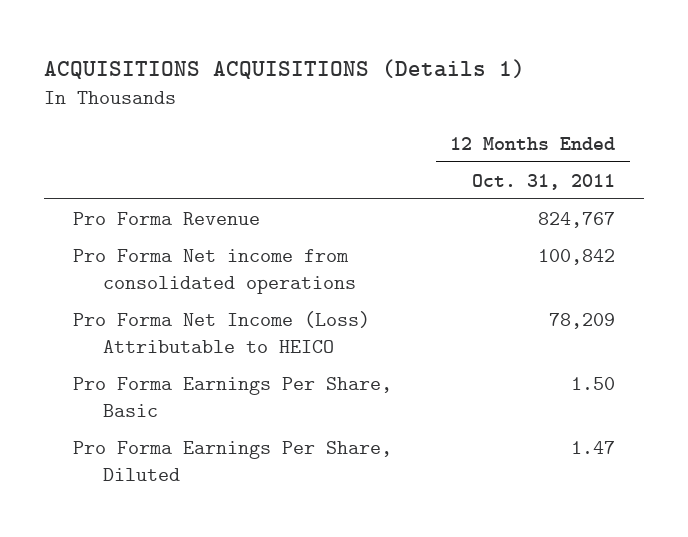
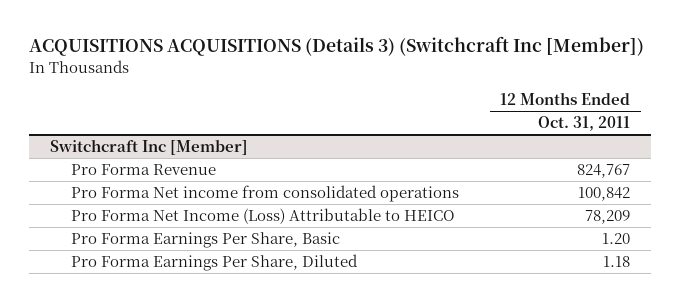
[43,58,525,79] ACQUISITIONS ACQUISITIONS (Details 1) -> [28,36,644,57] ACQUISITIONS ACQUISITIONS (Details 3) (Switchcraft Inc [Member])
none -> [49,139,248,156] Switchcraft Inc [Member]
[571,376,616,390] 1.50 -> [602,233,631,245] 1.20
[571,440,616,454] 1.47 -> [603,256,631,268] 1.18

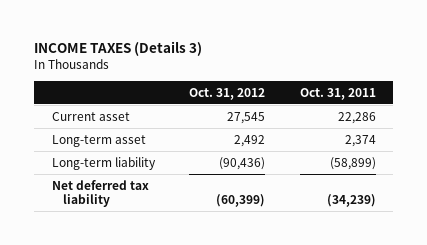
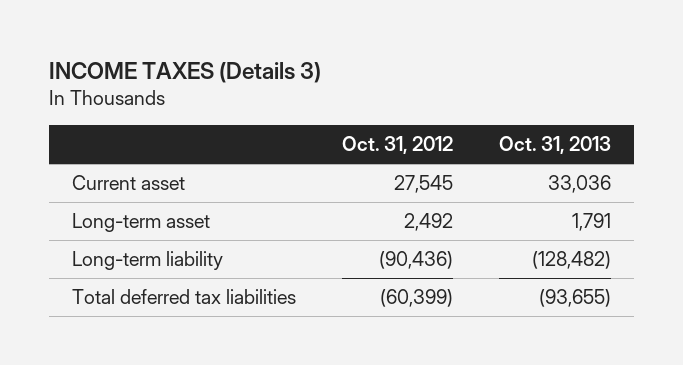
[299,87,376,100] Oct. 31, 2011 -> none
none -> [499,136,612,155] Oct. 31, 2013
[51,179,149,208] Net deferred tax liability -> [71,289,296,305] Total deferred tax liabilities

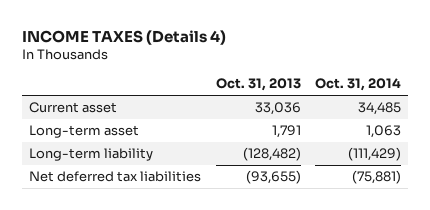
[48,61,321,83] INCOME TAXES (Details 3) -> [21,29,226,45] INCOME TAXES (Details 4)
[341,136,453,155] Oct. 31, 2012 -> none
none -> [315,78,402,92] Oct. 31, 2014
[71,289,296,305] Total deferred tax liabilities -> [29,171,202,183] Net deferred tax liabilities

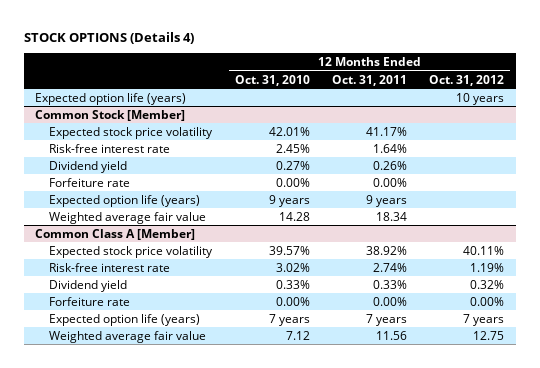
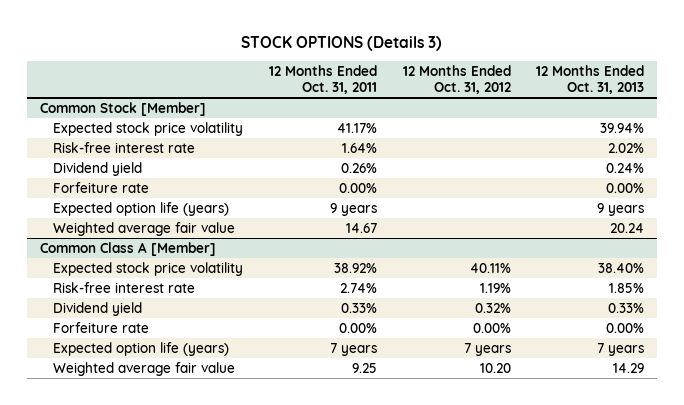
[24,31,195,44] STOCK OPTIONS (Details 4) -> [240,35,442,51] STOCK OPTIONS (Details 3)
[234,74,310,86] Oct. 31, 2010 -> none
none -> [536,65,645,94] 12 Months Ended Oct. 31, 2013
[35,92,187,105] Expected option life (years) -> none
[376,211,408,221] 18.34 -> [345,222,377,233] 14.67
[376,330,408,340] 11.56 -> [351,362,377,373] 9.25
[473,330,505,340] 12.75 -> [479,362,511,373] 10.20

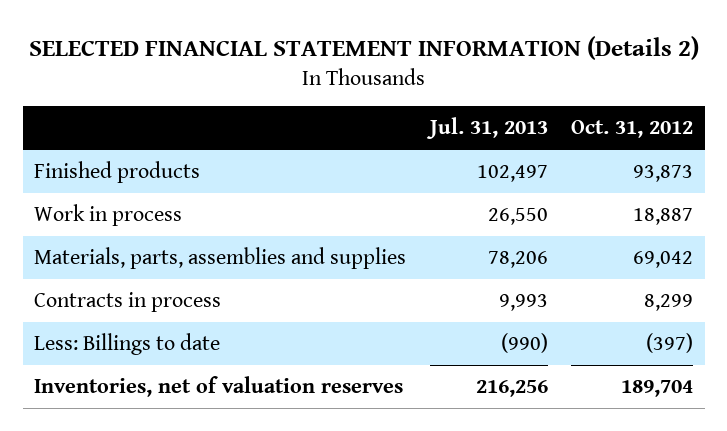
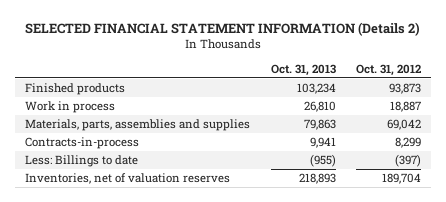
[425,117,548,140] Jul. 31, 2013 -> none
none -> [270,63,336,76] Oct. 31, 2013
[34,292,222,313] Contracts in process -> [25,137,140,150] Contracts-in-process

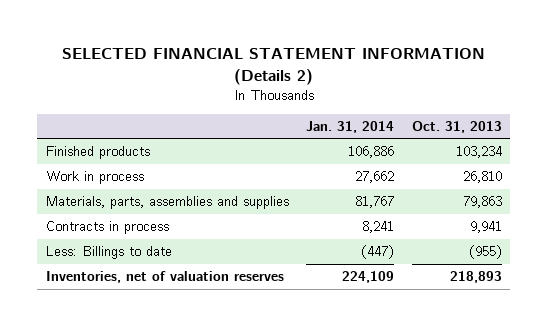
[355,63,421,76] Oct. 31, 2012 -> none
none -> [306,120,395,133] Jan. 31, 2014
[25,137,140,150] Contracts-in-process -> [45,221,169,235] Contracts in process

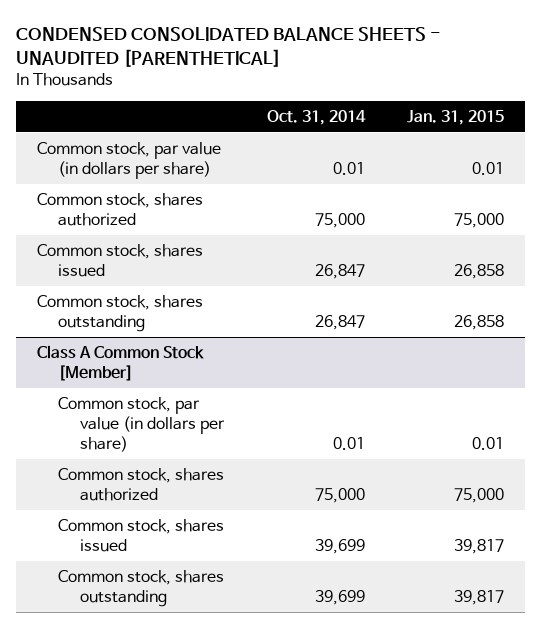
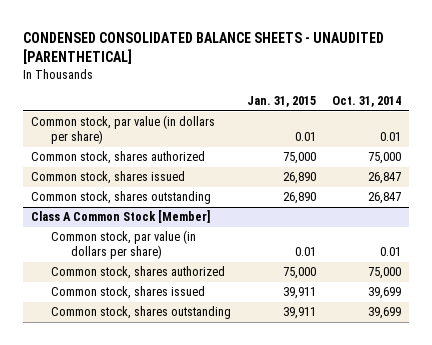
[454,263,505,279] 26,858 -> [282,172,316,185] 26,890
[454,314,505,330] 26,858 -> [282,192,316,205] 26,890
[454,538,505,554] 39,817 -> [282,287,316,300] 39,911
[454,589,505,605] 39,817 -> [282,307,316,320] 39,911

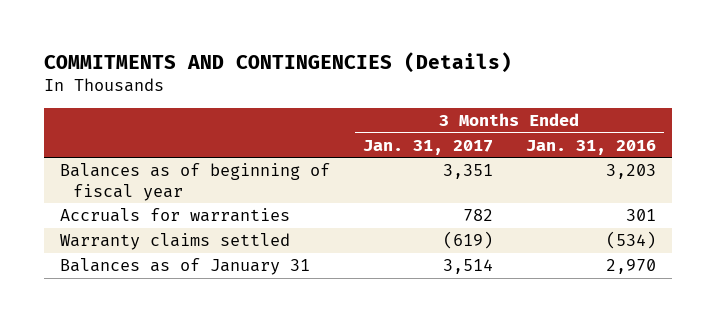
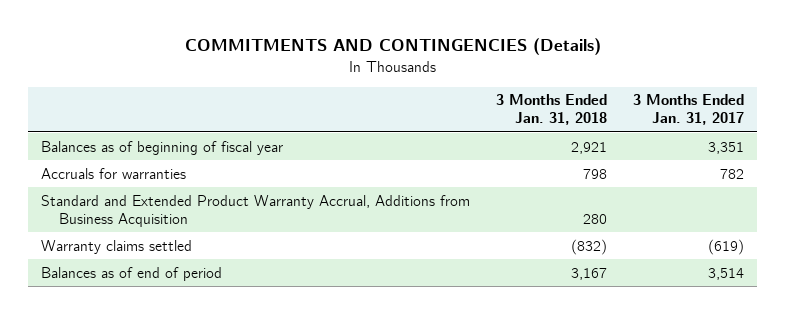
[525,139,656,155] Jan. 31, 2016 -> none
none -> [496,94,608,126] 3 Months Ended Jan. 31, 2018
none -> [41,194,471,227] Standard and Extended Product Warranty Accrual, Additions from Business Acquisition
[60,258,311,276] Balances as of January 31 -> [41,266,223,281] Balances as of end of period

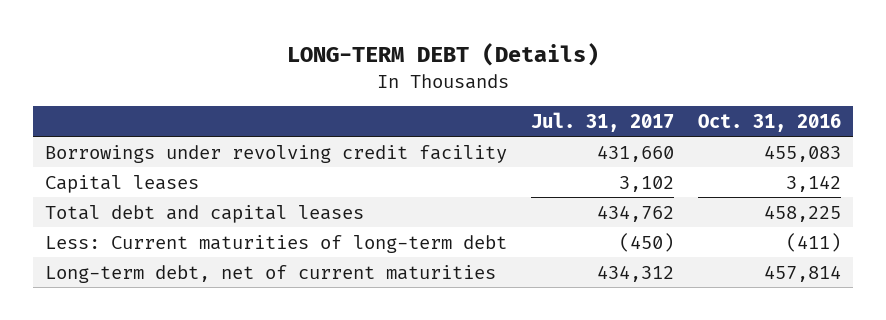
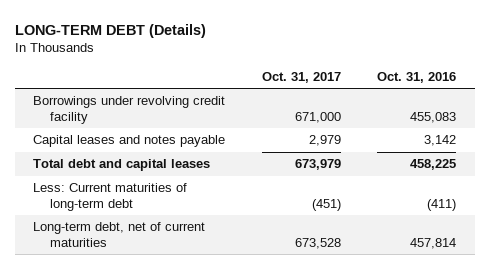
[531,111,675,132] Jul. 31, 2017 -> none
none -> [261,72,341,84] Oct. 31, 2017
[45,174,200,193] Capital leases -> [33,135,226,148] Capital leases and notes payable

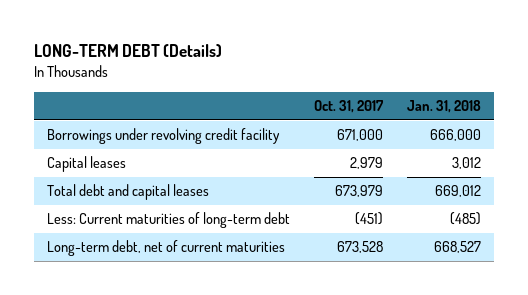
[377,72,457,84] Oct. 31, 2016 -> none
none -> [407,100,482,114] Jan. 31, 2018
[33,135,226,148] Capital leases and notes payable -> [46,156,126,173] Capital leases

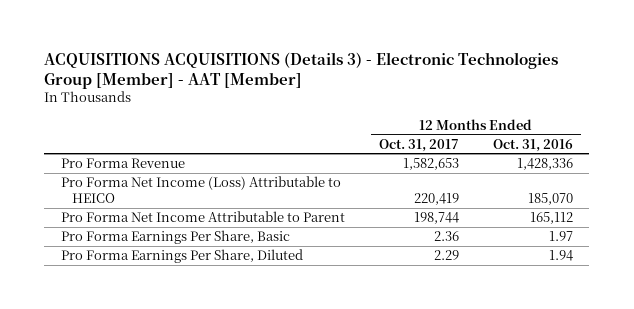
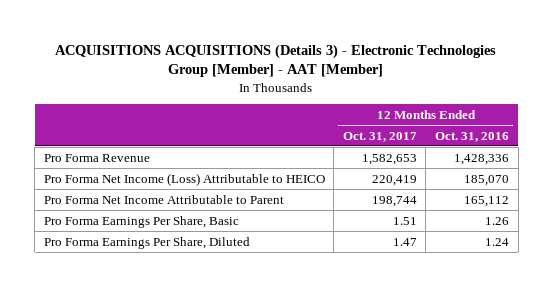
[433,231,459,242] 2.36 -> [392,216,417,225] 1.51
[548,231,573,242] 1.97 -> [484,216,509,225] 1.26
[433,250,459,261] 2.29 -> [392,237,417,246] 1.47
[548,250,573,262] 1.94 -> [484,237,509,246] 1.24

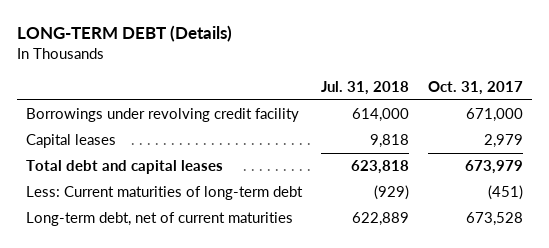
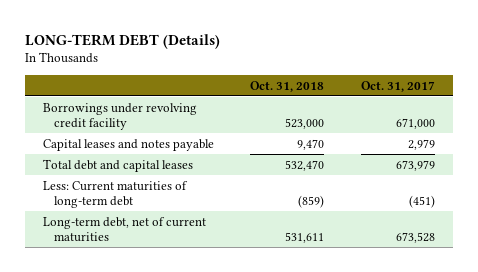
[320,80,409,95] Jul. 31, 2018 -> none
none -> [250,80,325,92] Oct. 31, 2018
[26,134,117,149] Capital leases -> [42,138,214,151] Capital leases and notes payable

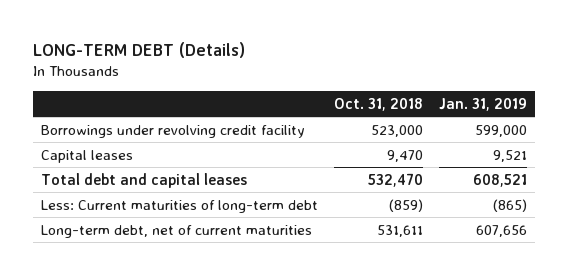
[360,80,435,92] Oct. 31, 2017 -> none
none -> [438,97,527,111] Jan. 31, 2019
[42,138,214,151] Capital leases and notes payable -> [40,149,133,163] Capital leases

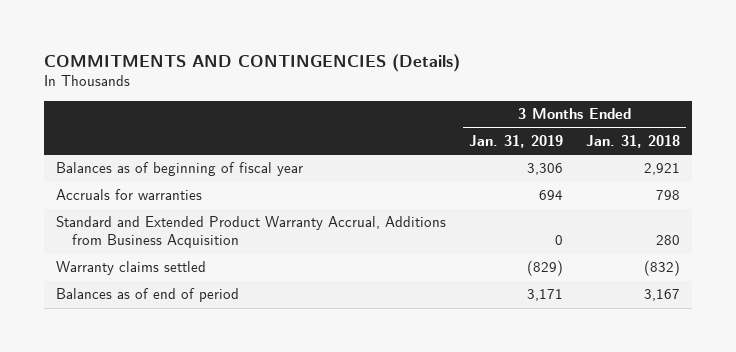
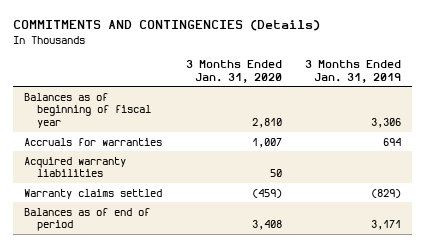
[586,134,681,148] Jan. 31, 2018 -> none
none -> [185,60,282,83] 3 Months Ended Jan. 31, 2020
[55,216,446,249] Standard and Extended Product Warranty Accrual, Additions from Business Acquisition -> none
none -> [24,156,127,178] Acquired warranty liabilities

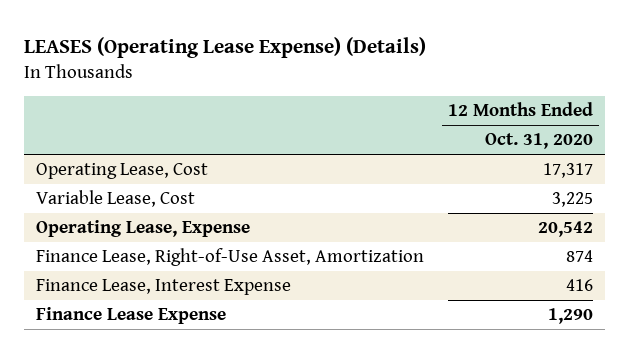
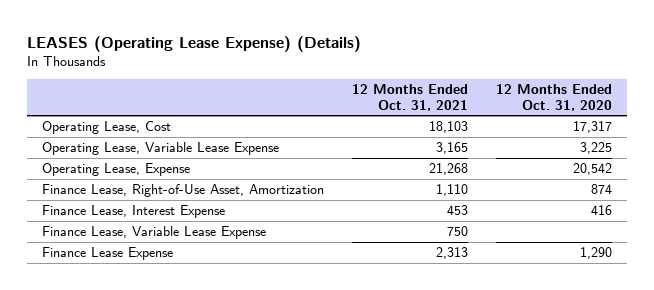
none -> [352,84,469,111] 12 Months Ended Oct. 31, 2021
[36,190,196,208] Variable Lease, Cost -> [41,141,279,155] Operating Lease, Variable Lease Expense
none -> [41,225,266,239] Finance Lease, Variable Lease Expense

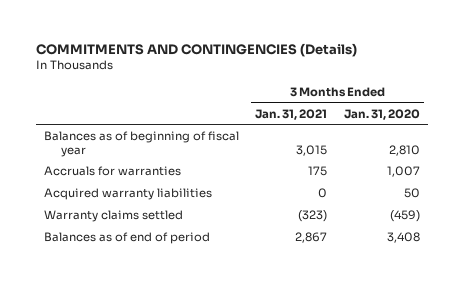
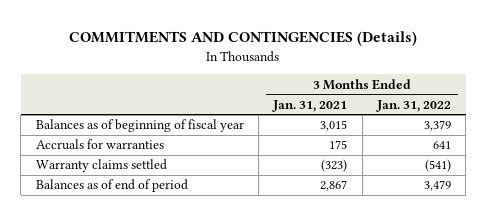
[343,108,420,120] Jan. 31, 2020 -> none
none -> [375,99,451,112] Jan. 31, 2022
[44,188,213,201] Acquired warranty liabilities -> none

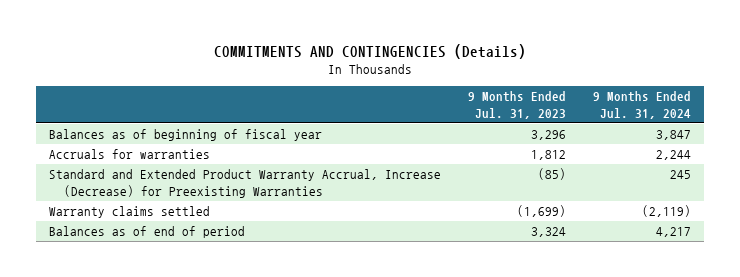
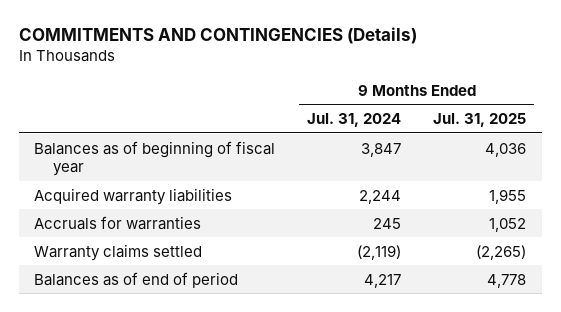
[467,91,566,119] 9 Months Ended Jul. 31, 2023 -> none
none -> [433,113,527,128] Jul. 31, 2025
[49,169,442,198] Standard and Extended Product Warranty Accrual, Increase (Decrease) for Preexisting Warranties -> none
none -> [34,187,233,205] Acquired warranty liabilities
[655,150,691,161] 2,244 -> [373,217,402,229] 245

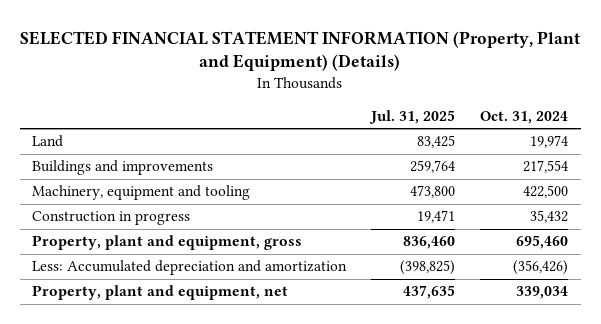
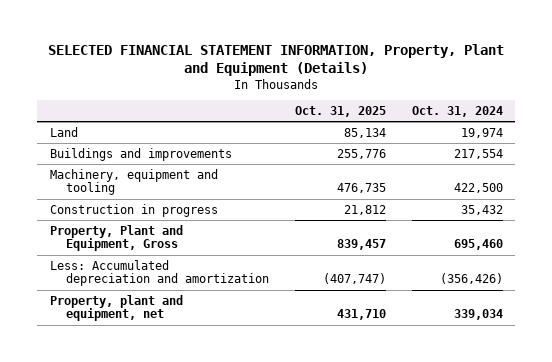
[20,30,581,72] SELECTED FINANCIAL STATEMENT INFORMATION (Property, Plant and Equipment) (Details) -> [48,43,505,76] SELECTED FINANCIAL STATEMENT INFORMATION, Property, Plant and Equipment (Details)
[369,109,456,124] Jul. 31, 2025 -> none
none -> [294,105,386,117] Oct. 31, 2025
[32,235,303,251] Property, plant and equipment, gross -> [49,224,183,252] Property, Plant and Equipment, Gross

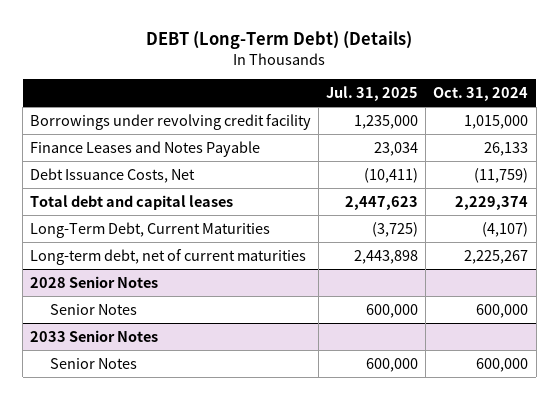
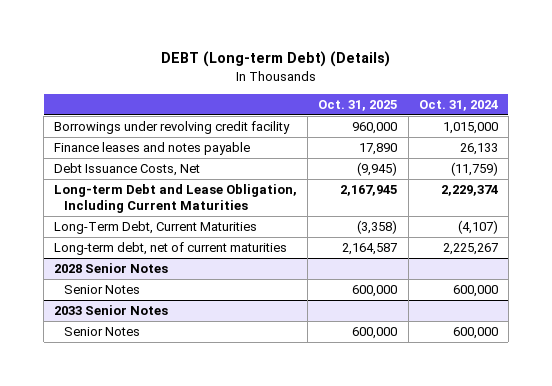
[146,31,413,50] DEBT (Long-Term Debt) (Details) -> [160,51,390,68] DEBT (Long-term Debt) (Details)
[326,85,419,101] Jul. 31, 2025 -> none
none -> [318,99,398,111] Oct. 31, 2025
[30,140,261,157] Finance Leases and Notes Payable -> [54,142,251,156] Finance leases and notes payable
[30,194,234,210] Total debt and capital leases -> [54,184,298,213] Long-term Debt and Lease Obligation, Including Current Maturities

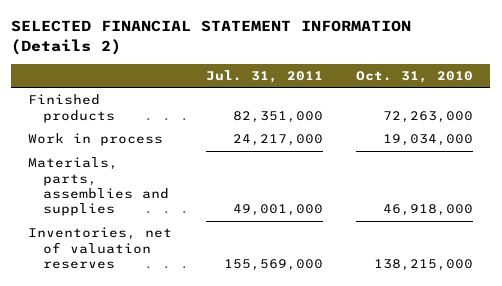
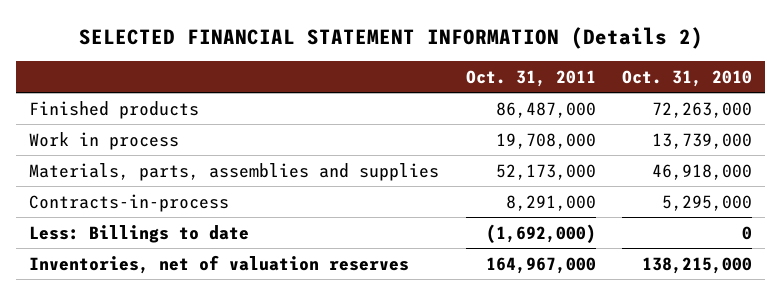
[205,70,323,84] Jul. 31, 2011 -> none
none -> [465,70,596,88] Oct. 31, 2011
[383,134,474,147] 19,034,000 -> [652,132,753,149] 13,739,000
none -> [29,193,230,212] Contracts-in-process
none -> [29,224,250,243] Less: Billings to date

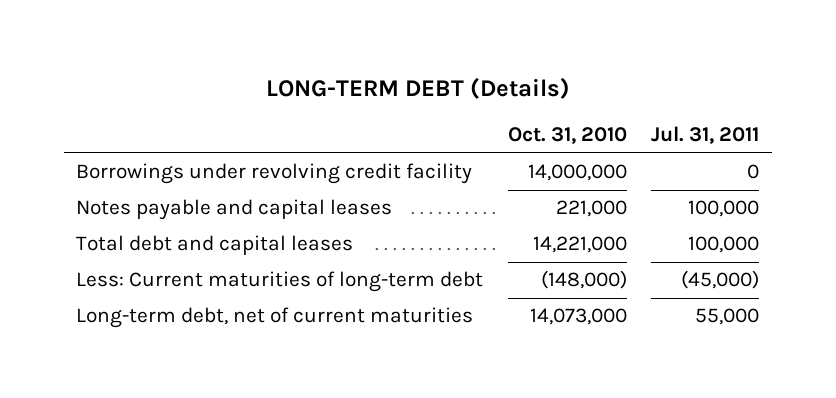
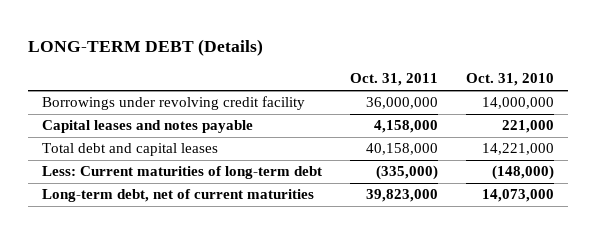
[651,126,760,145] Jul. 31, 2011 -> none
none -> [350,73,439,87] Oct. 31, 2011
[76,199,393,221] Notes payable and capital leases -> [42,120,254,134] Capital leases and notes payable

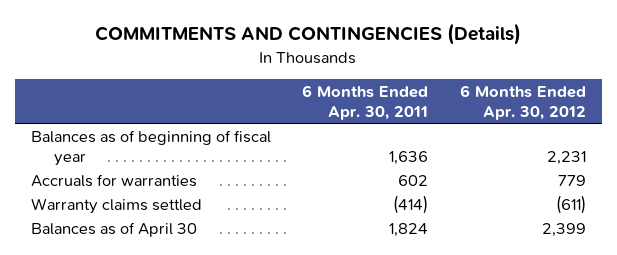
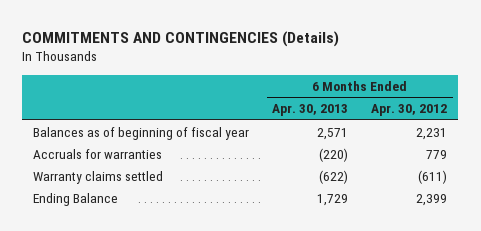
[302,84,429,120] 6 Months Ended Apr. 30, 2011 -> none
none -> [272,104,349,117] Apr. 30, 2013
[30,221,197,237] Balances as of April 30 -> [33,193,119,207] Ending Balance

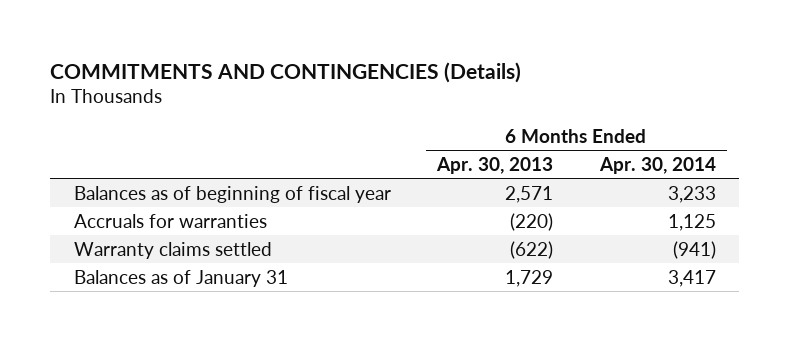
[371,104,448,117] Apr. 30, 2012 -> none
none -> [598,156,716,174] Apr. 30, 2014
[33,193,119,207] Ending Balance -> [73,269,288,287] Balances as of January 31

